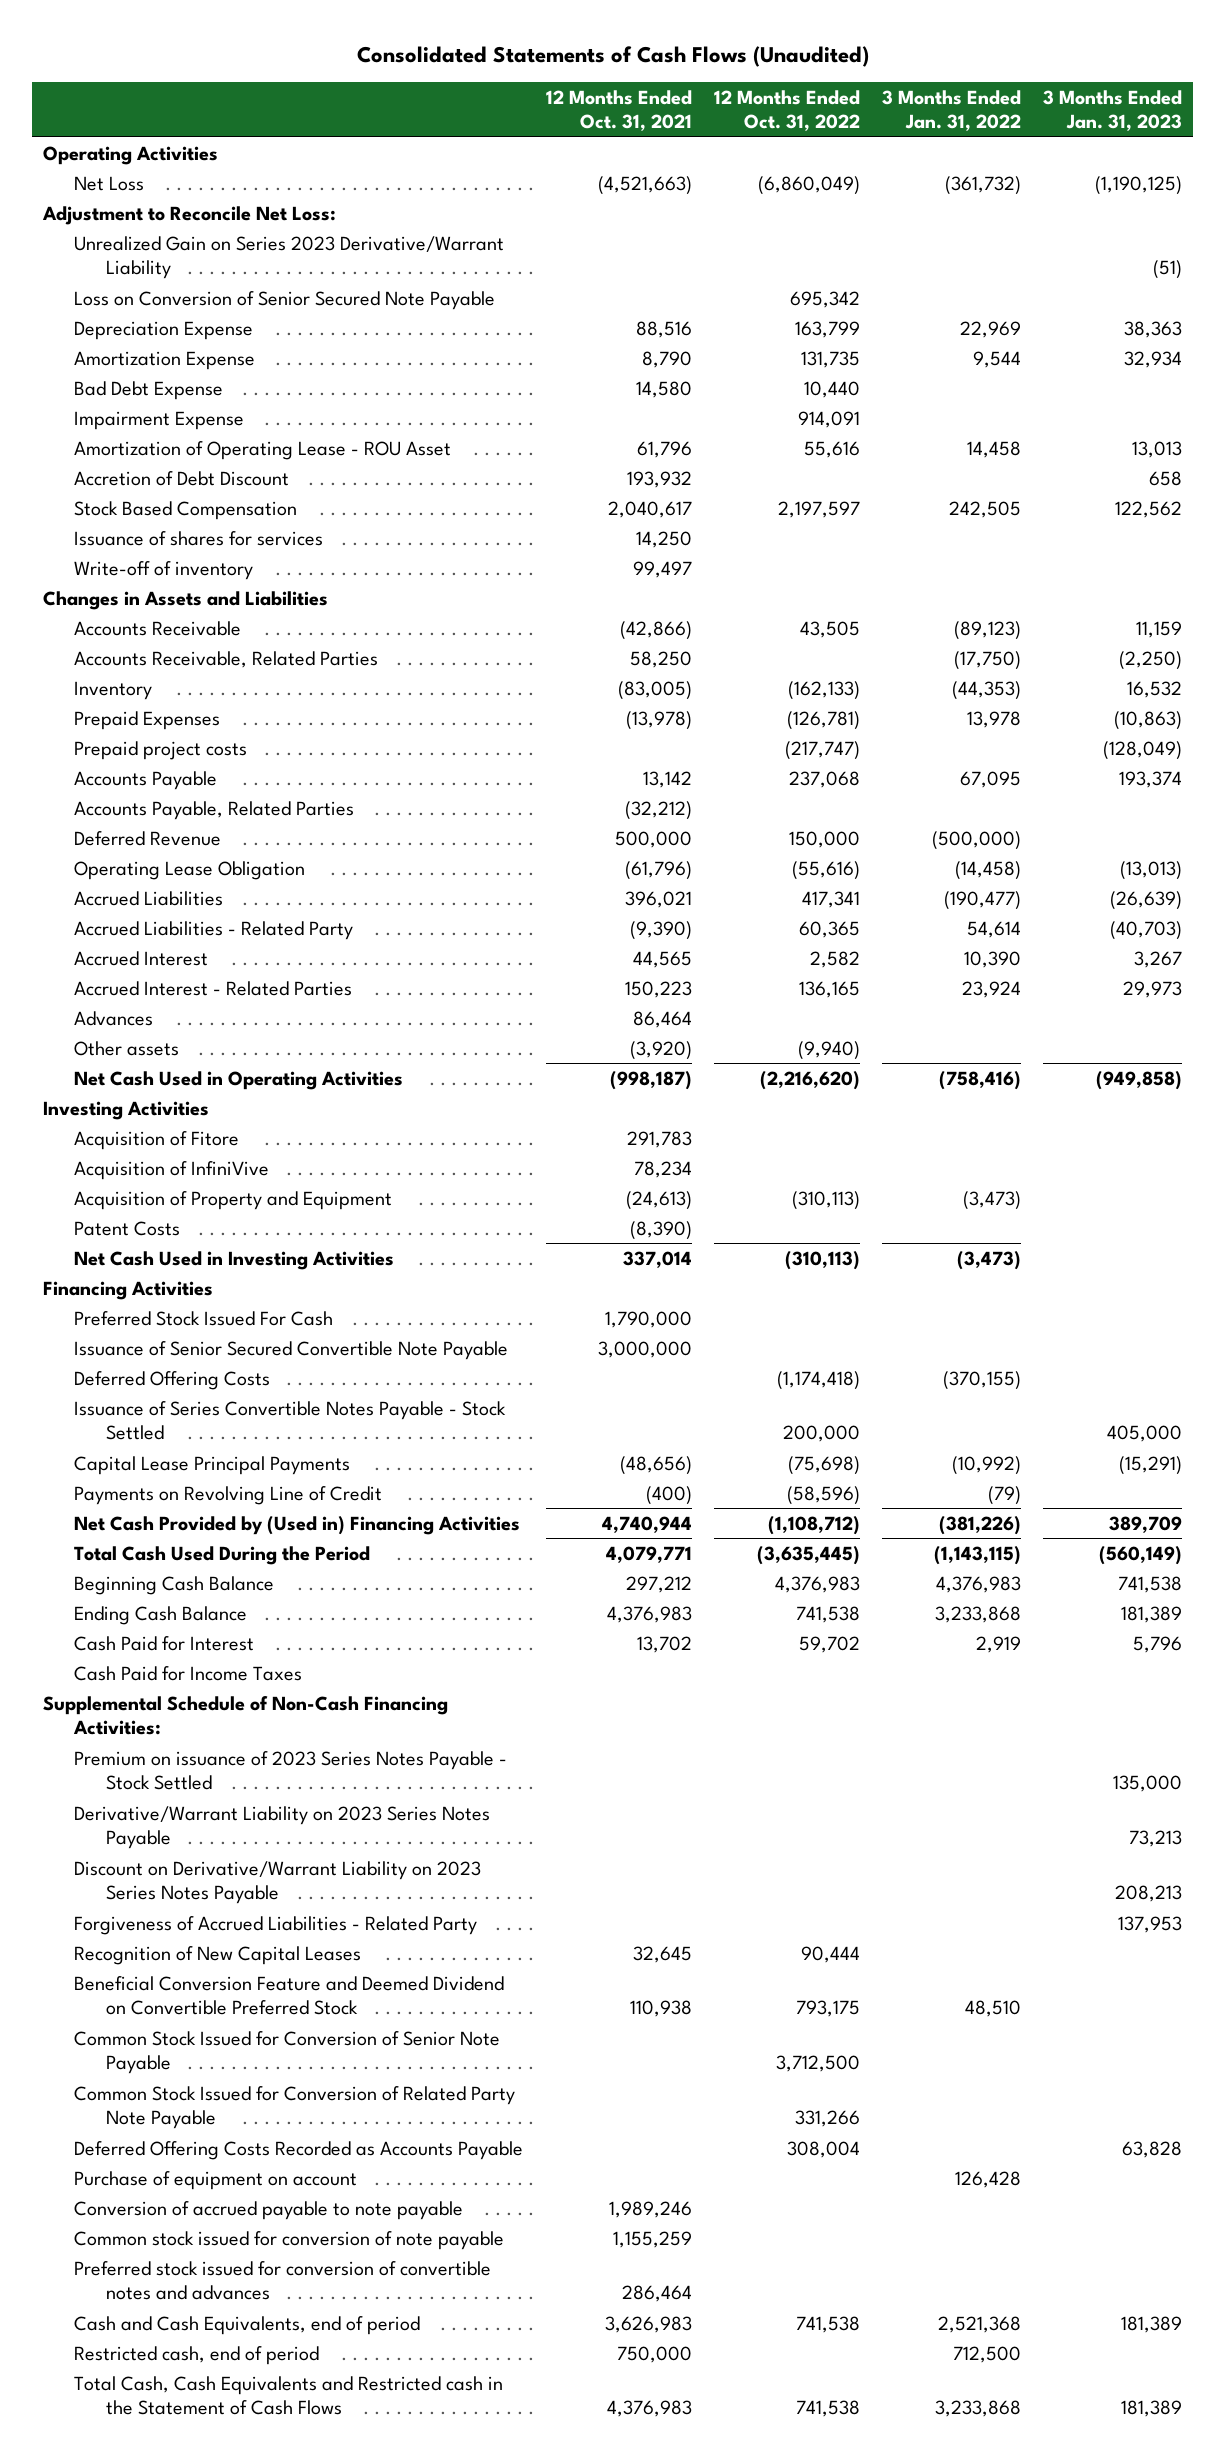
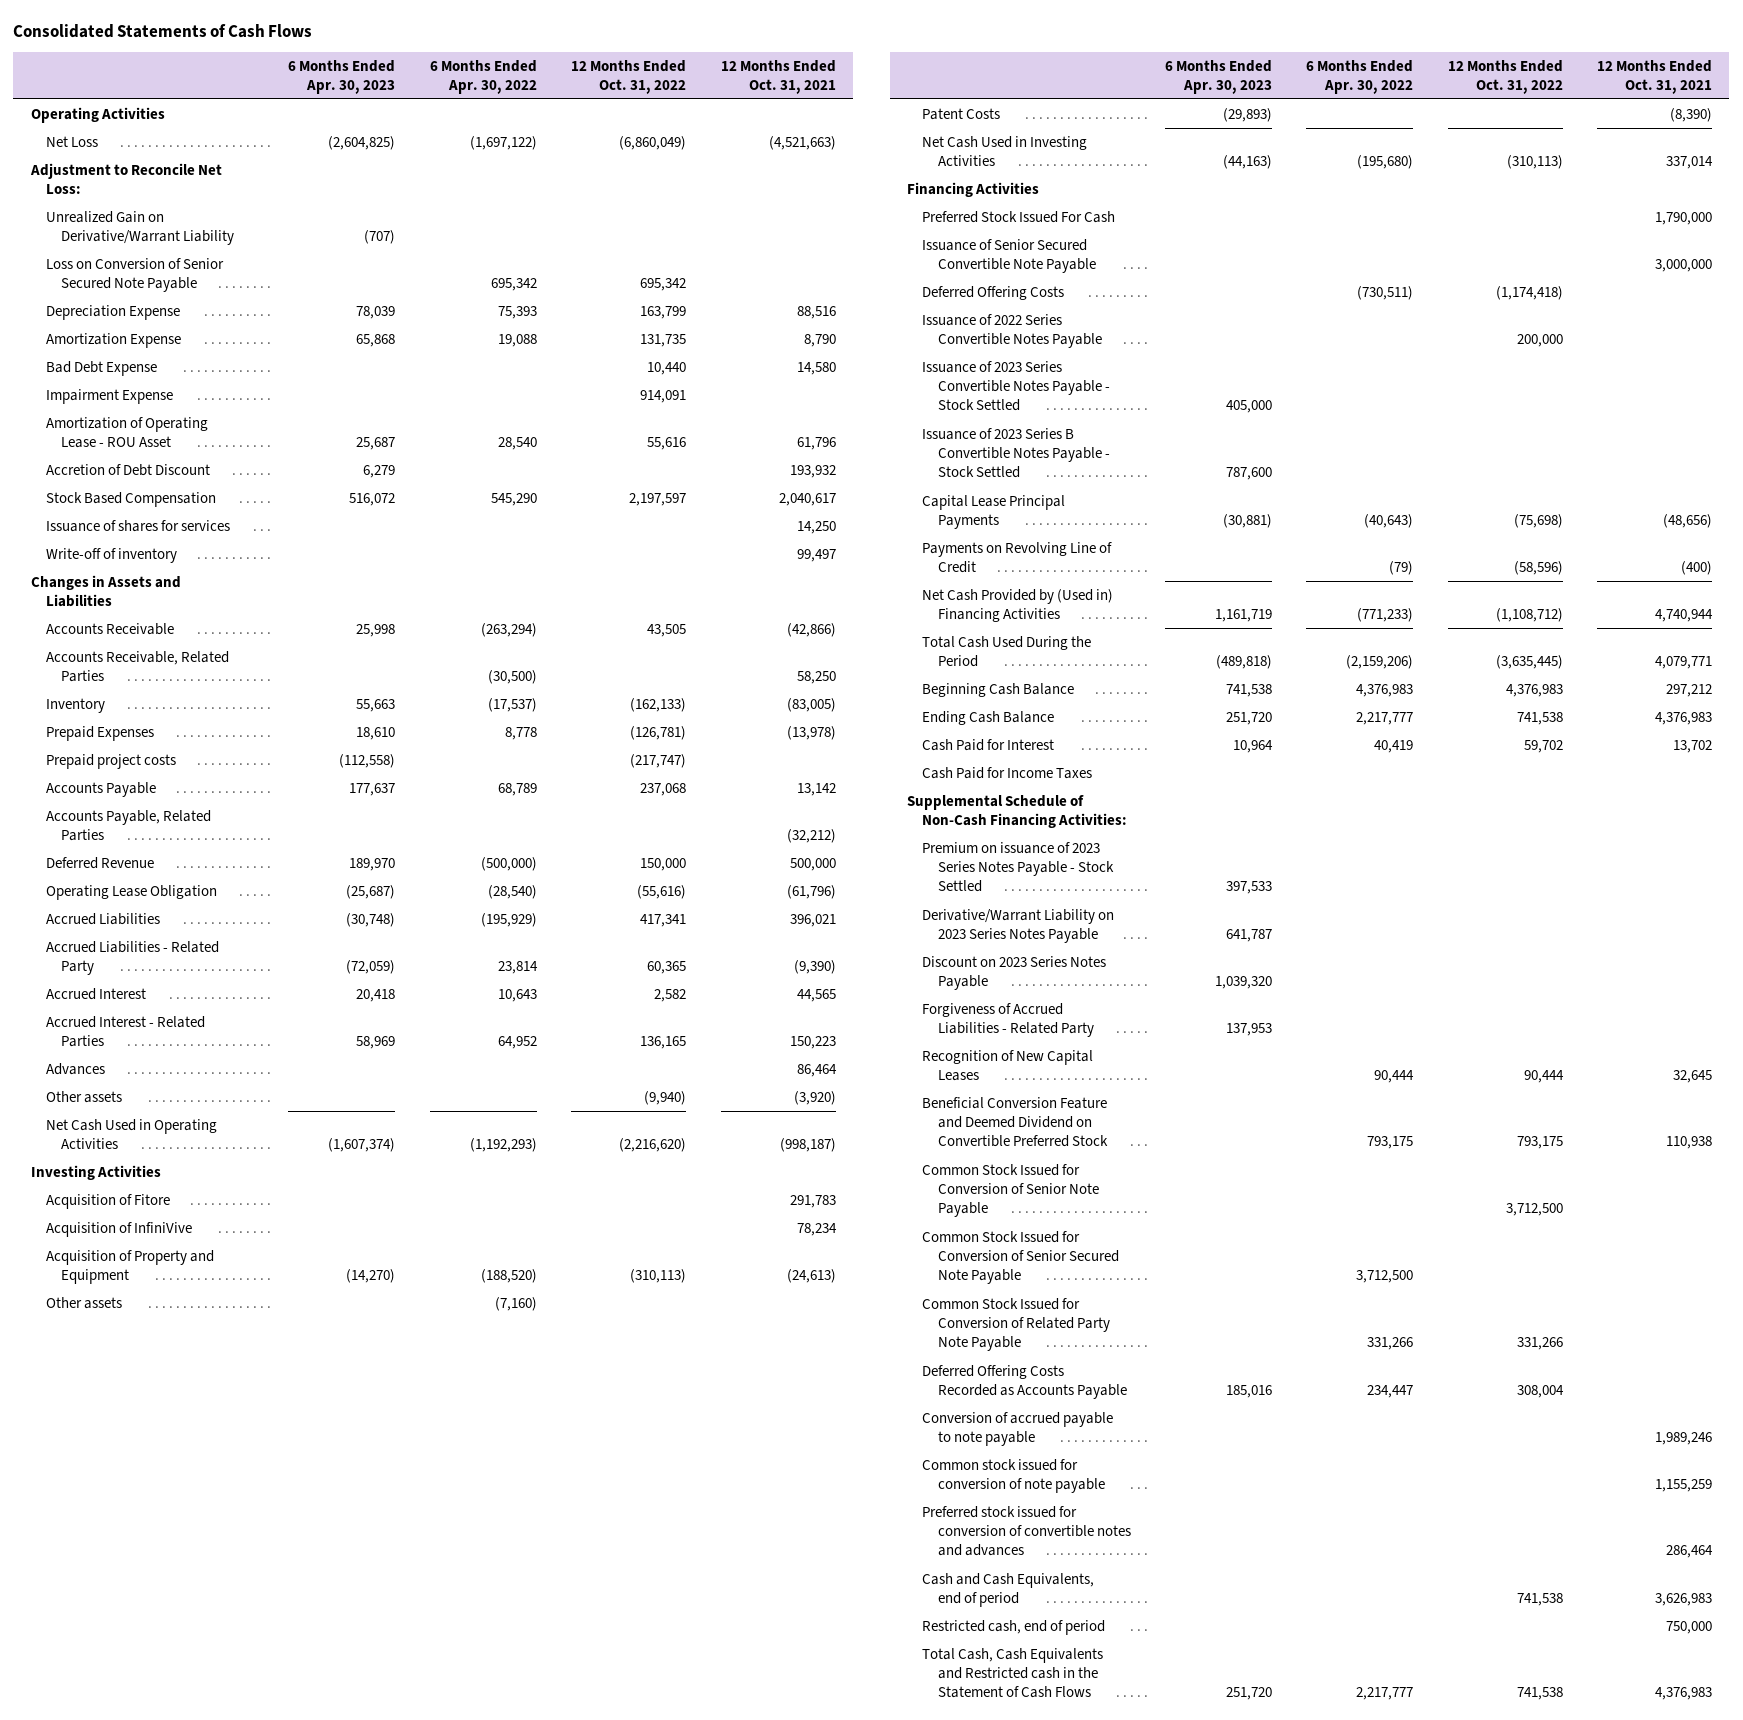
[356,46,869,68] Consolidated Statements of Cash Flows (Unaudited) -> [13,23,313,38] Consolidated Statements of Cash Flows
[882,89,1022,132] 3 Months Ended Jan. 31, 2022 -> none
[1043,89,1183,132] 3 Months Ended Jan. 31, 2023 -> none
none -> [288,59,396,94] 6 Months Ended Apr. 30, 2023
none -> [429,59,537,94] 6 Months Ended Apr. 30, 2022
[74,235,505,280] Unrealized Gain on Series 2023 Derivative/Warrant Liability -> [45,211,234,246] Unrealized Gain on Derivative/Warrant Liability
none -> [45,1297,122,1310] Other assets
[74,1400,507,1441] Issuance of Series Convertible Notes Payable - Stock Settled -> [922,314,1102,349] Issuance of 2022 Series Convertible Notes Payable
none -> [922,361,1110,412] Issuance of 2023 Series Convertible Notes Payable - Stock Settled
none -> [922,428,1110,479] Issuance of 2023 Series B Convertible Notes Payable - Stock Settled
[74,1860,482,1905] Discount on Derivative/Warrant Liability on 2023 Series Notes Payable -> [922,956,1107,991] Discount on 2023 Series Notes Payable
none -> [922,1231,1119,1285] Common Stock Issued for Conversion of Senior Secured Note Payable
[74,2170,358,2190] Purchase of equipment on account -> none

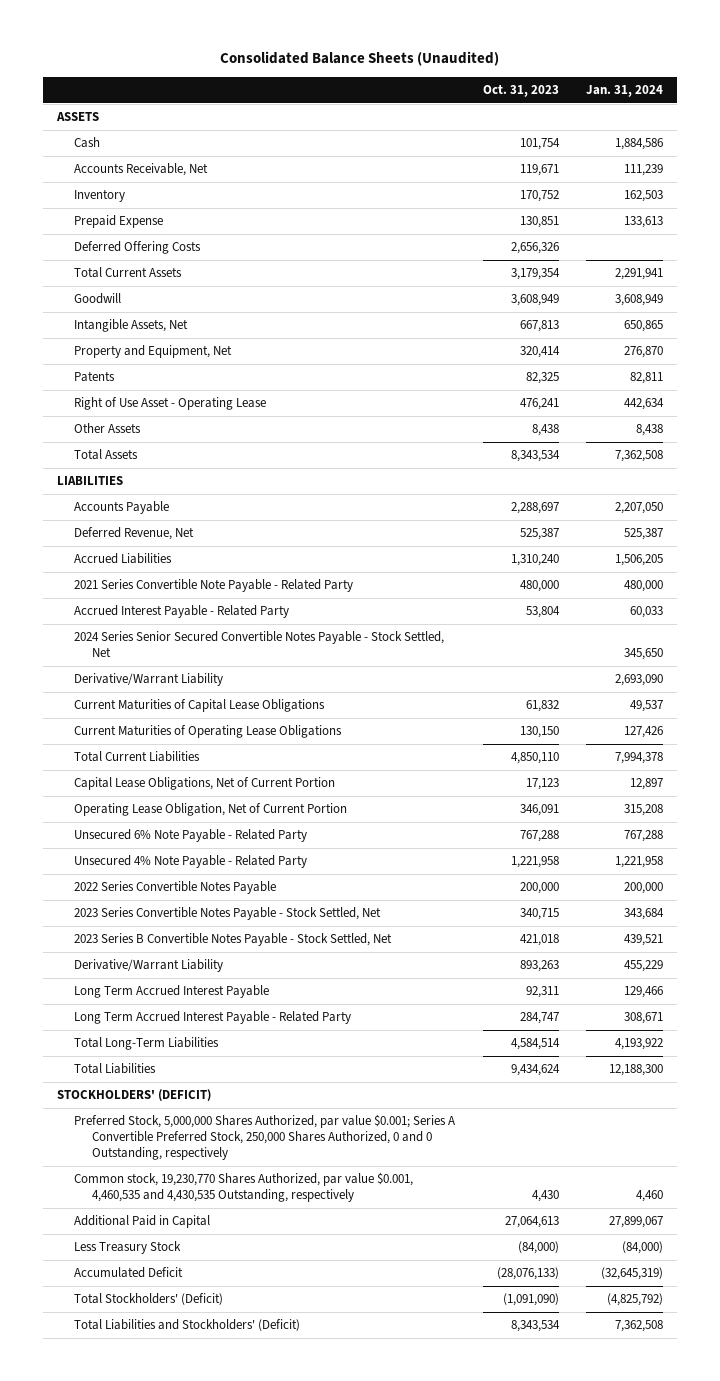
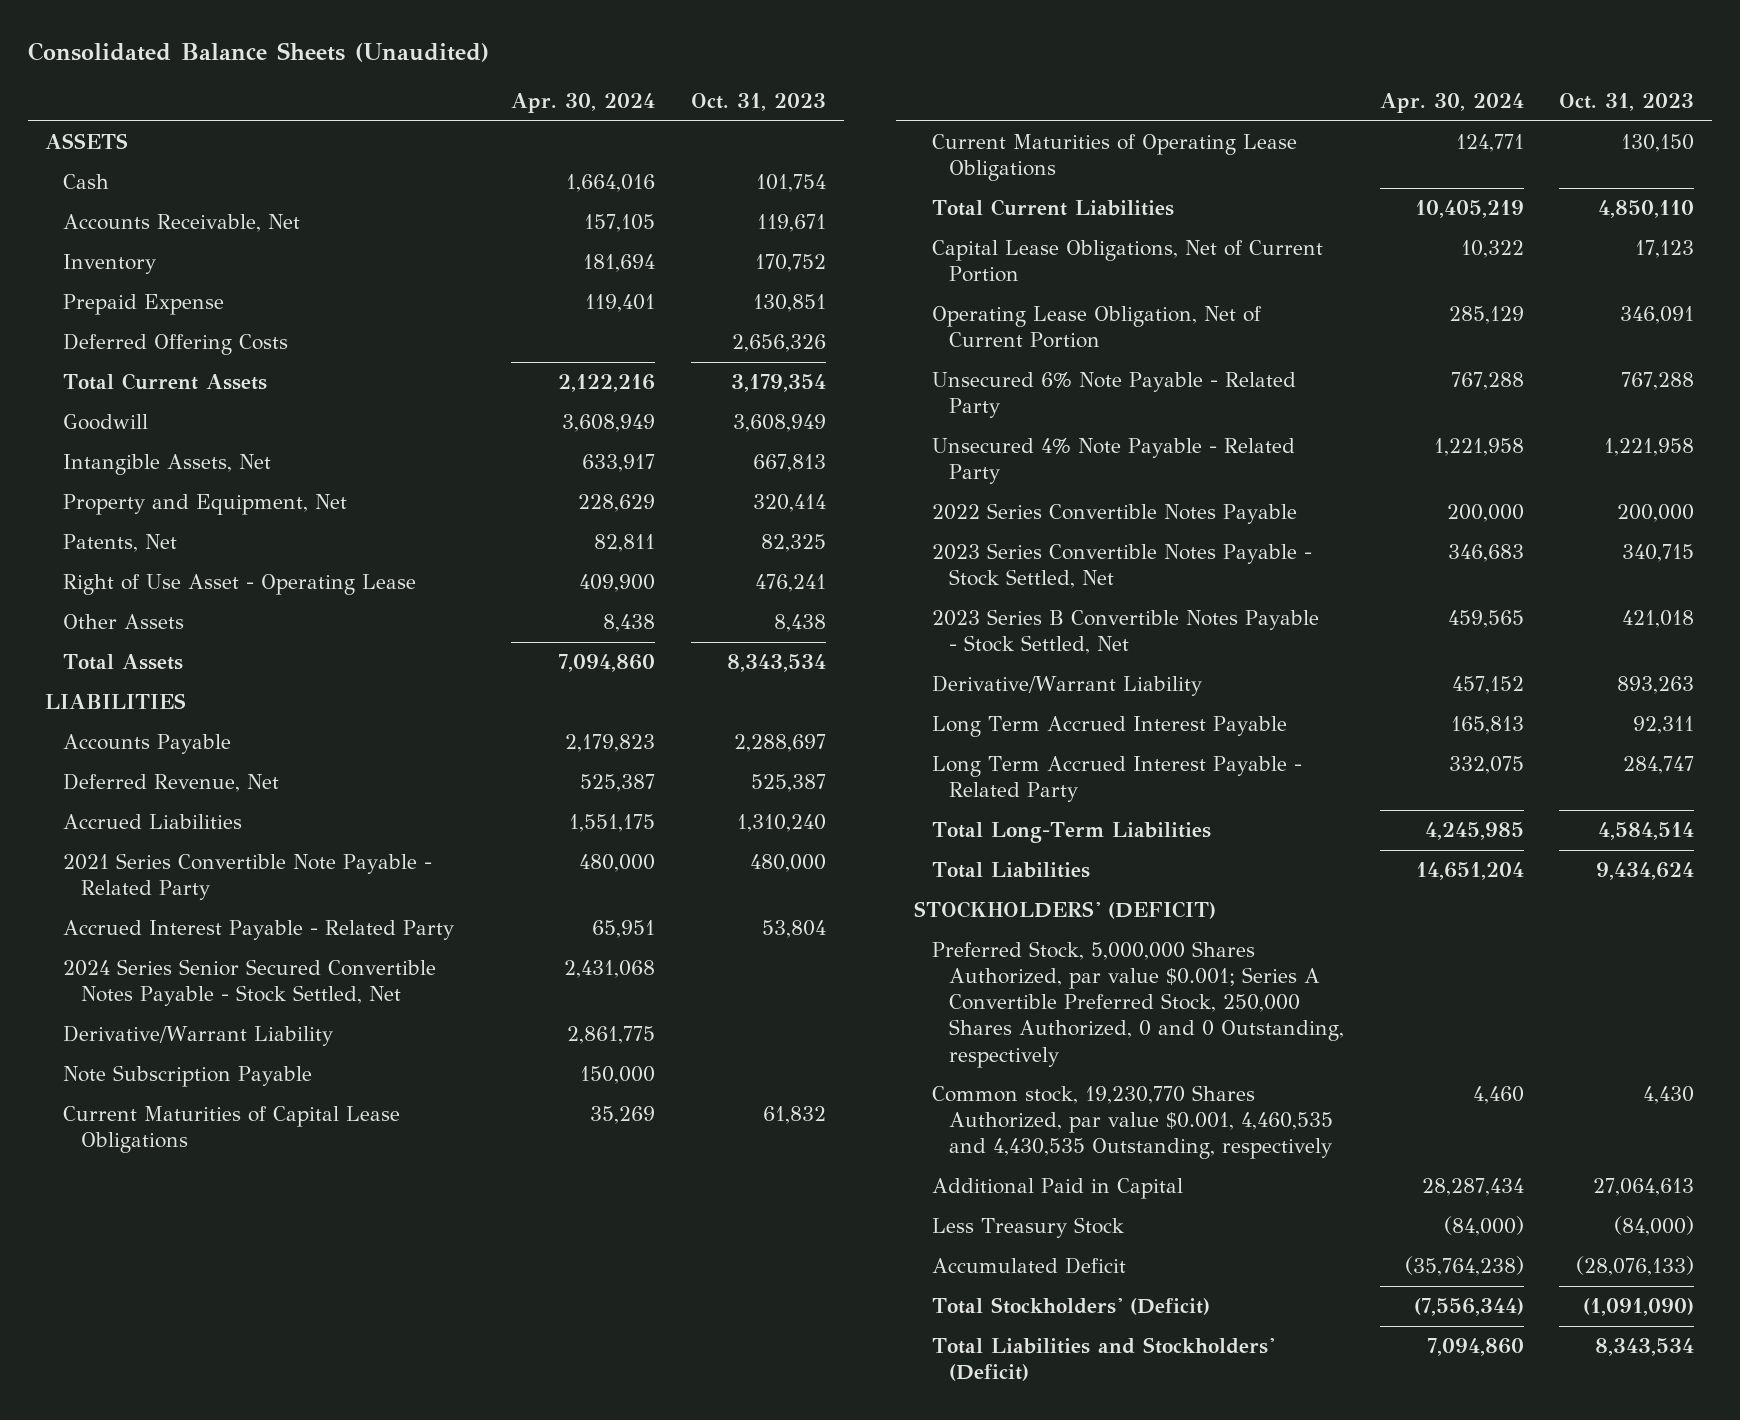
[586,84,664,97] Jan. 31, 2024 -> none
none -> [511,93,656,114] Apr. 30, 2024
[74,371,116,383] Patents -> [63,534,178,553] Patents, Net
none -> [63,1065,313,1088] Note Subscription Payable

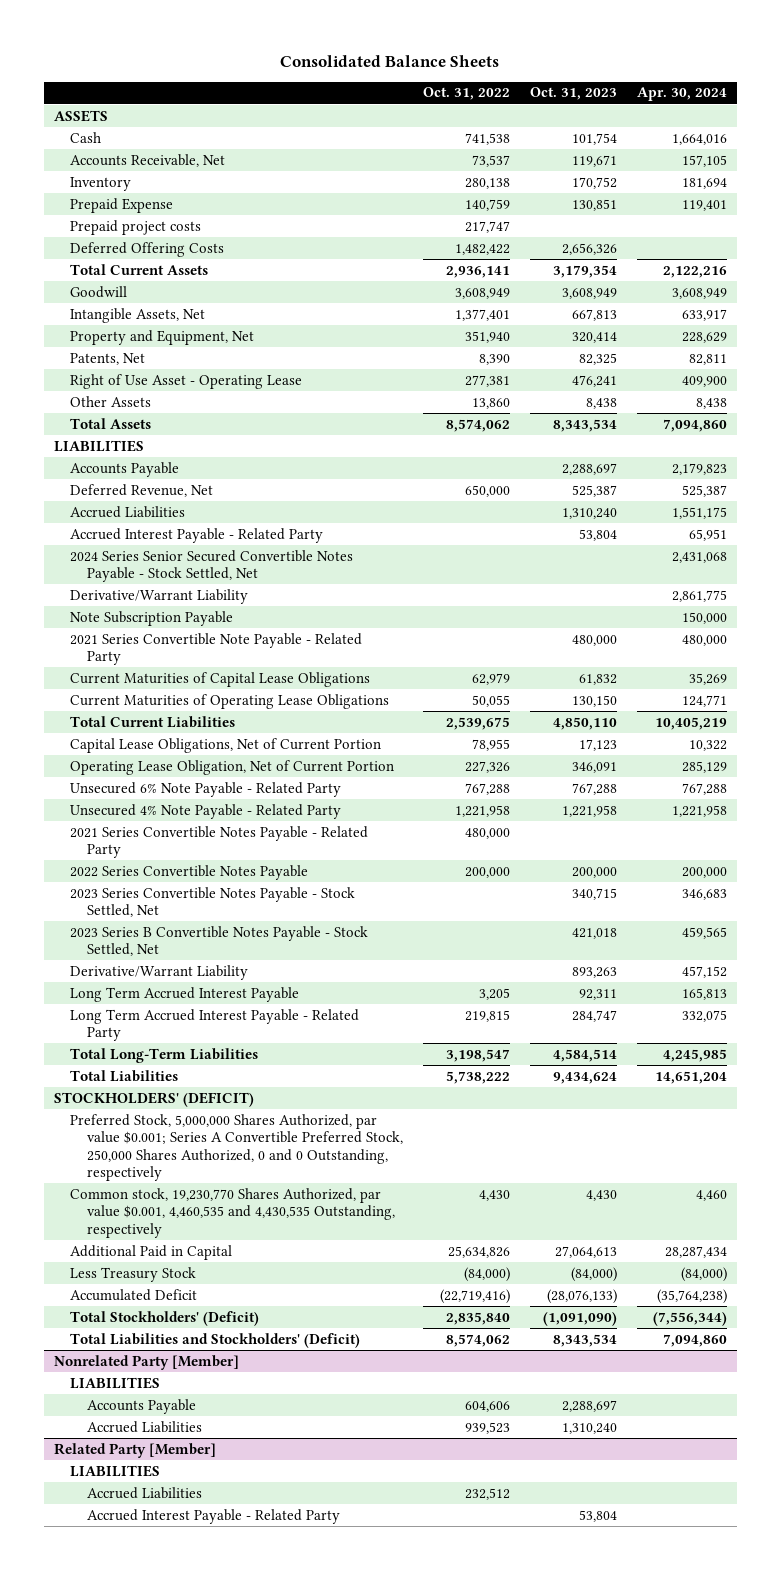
[27,42,489,63] Consolidated Balance Sheets (Unaudited) -> [280,54,500,67] Consolidated Balance Sheets
none -> [423,87,511,101] Oct. 31, 2022
none -> [70,219,202,235] Prepaid project costs
[63,853,433,901] 2021 Series Convertible Note Payable - Related Party -> [70,632,363,666] 2021 Series Convertible Note Payable - Related Party
none -> [70,825,369,859] 2021 Series Convertible Notes Payable - Related Party
none -> [53,1354,239,1370] Nonrelated Party [Member]
none -> [70,1376,161,1389] LIABILITIES
none -> [87,1398,197,1414] Accounts Payable
none -> [87,1420,203,1433] Accrued Liabilities
none -> [53,1442,216,1458] Related Party [Member]
none -> [70,1464,161,1477] LIABILITIES
none -> [87,1486,203,1499] Accrued Liabilities
none -> [87,1508,341,1524] Accrued Interest Payable - Related Party

